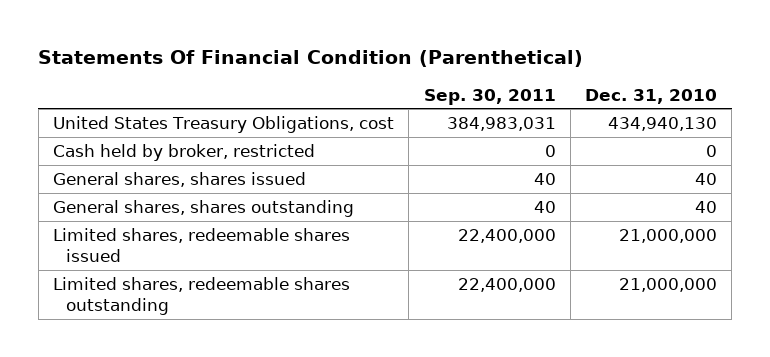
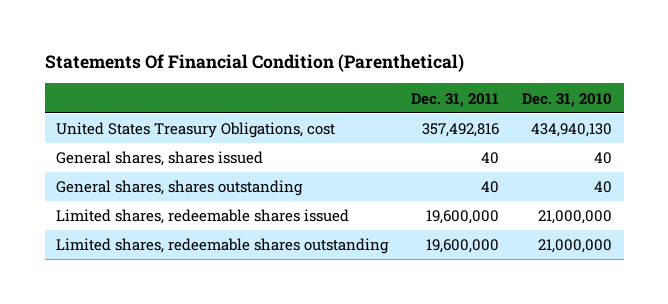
[423,88,556,105] Sep. 30, 2011 -> none
none -> [411,92,500,107] Dec. 31, 2011
[53,143,316,161] Cash held by broker, restricted -> none

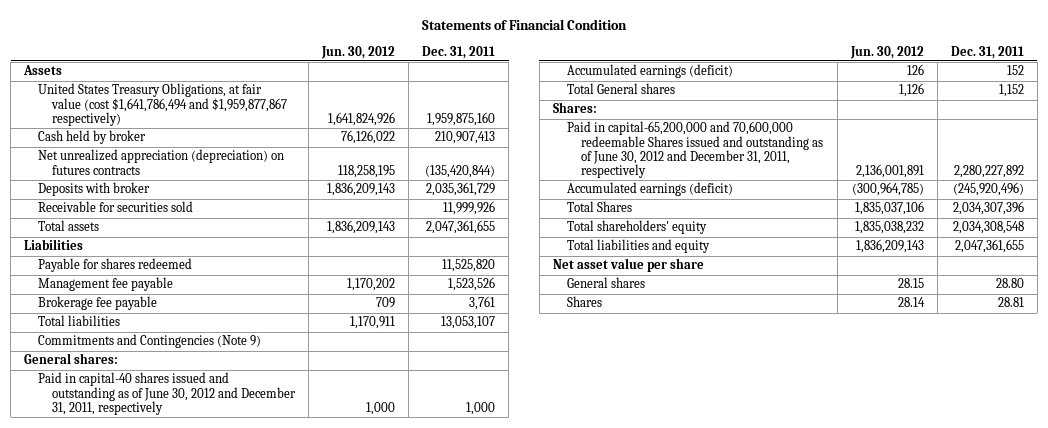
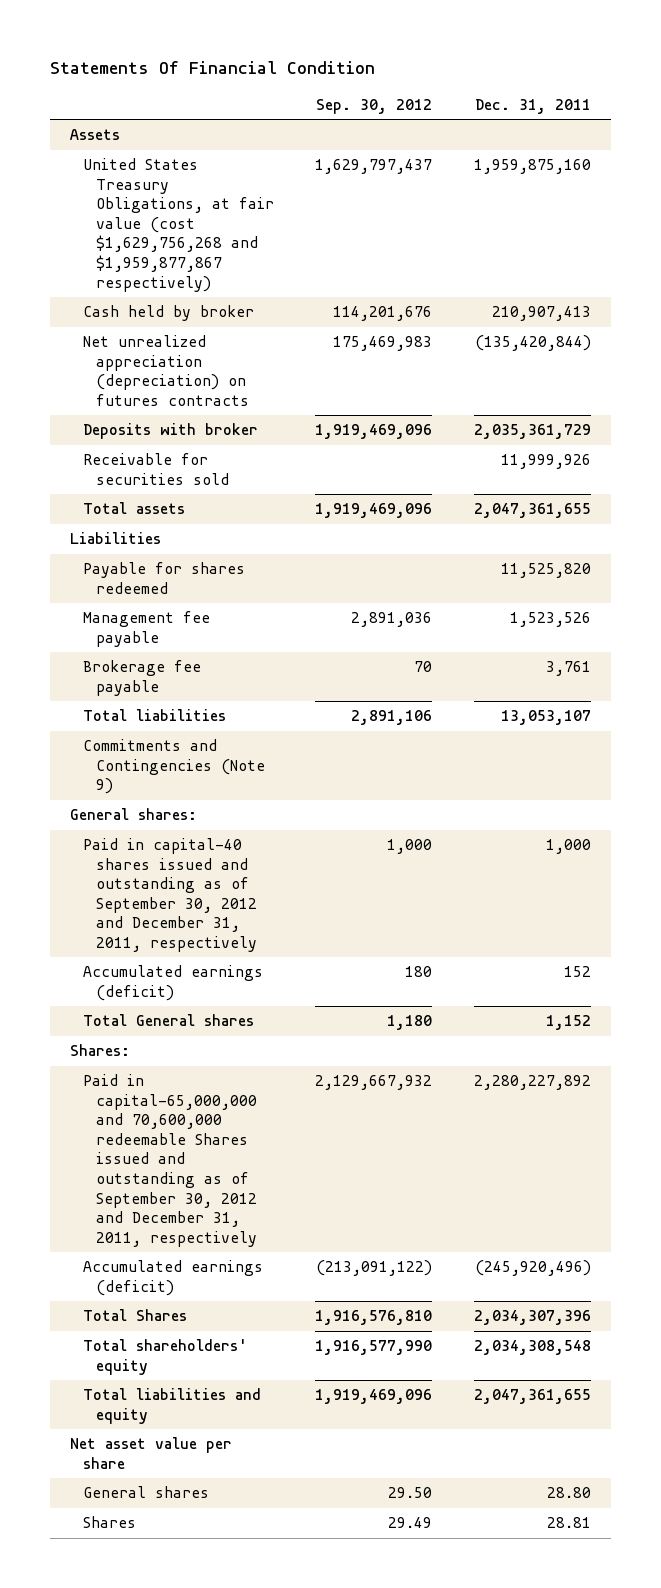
[422,19,628,31] Statements of Financial Condition -> [49,60,375,74] Statements Of Financial Condition
[321,45,396,59] Jun. 30, 2012 -> none
none -> [316,98,433,114] Sep. 30, 2012
[38,83,288,126] United States Treasury Obligations, at fair value (cost $1,641,786,494 and $1,959,877,867 respectively) -> [83,158,275,292] United States Treasury Obligations, at fair value (cost $1,629,756,268 and $1,959,877,867 respectively)
[38,372,297,415] Paid in capital-40 shares issued and outstanding as of June 30, 2012 and December 31, 2011, respectively -> [83,838,258,952] Paid in capital-40 shares issued and outstanding as of September 30, 2012 and December 31, 2011, respectively
[566,121,823,179] Paid in capital-65,200,000 and 70,600,000 redeemable Shares issued and outstanding as of June 30, 2012 and December 31, 2011, respectively -> [83,1074,258,1247] Paid in capital-65,000,000 and 70,600,000 redeemable Shares issued and outstanding as of September 30, 2012 and December 31, 2011, respectively

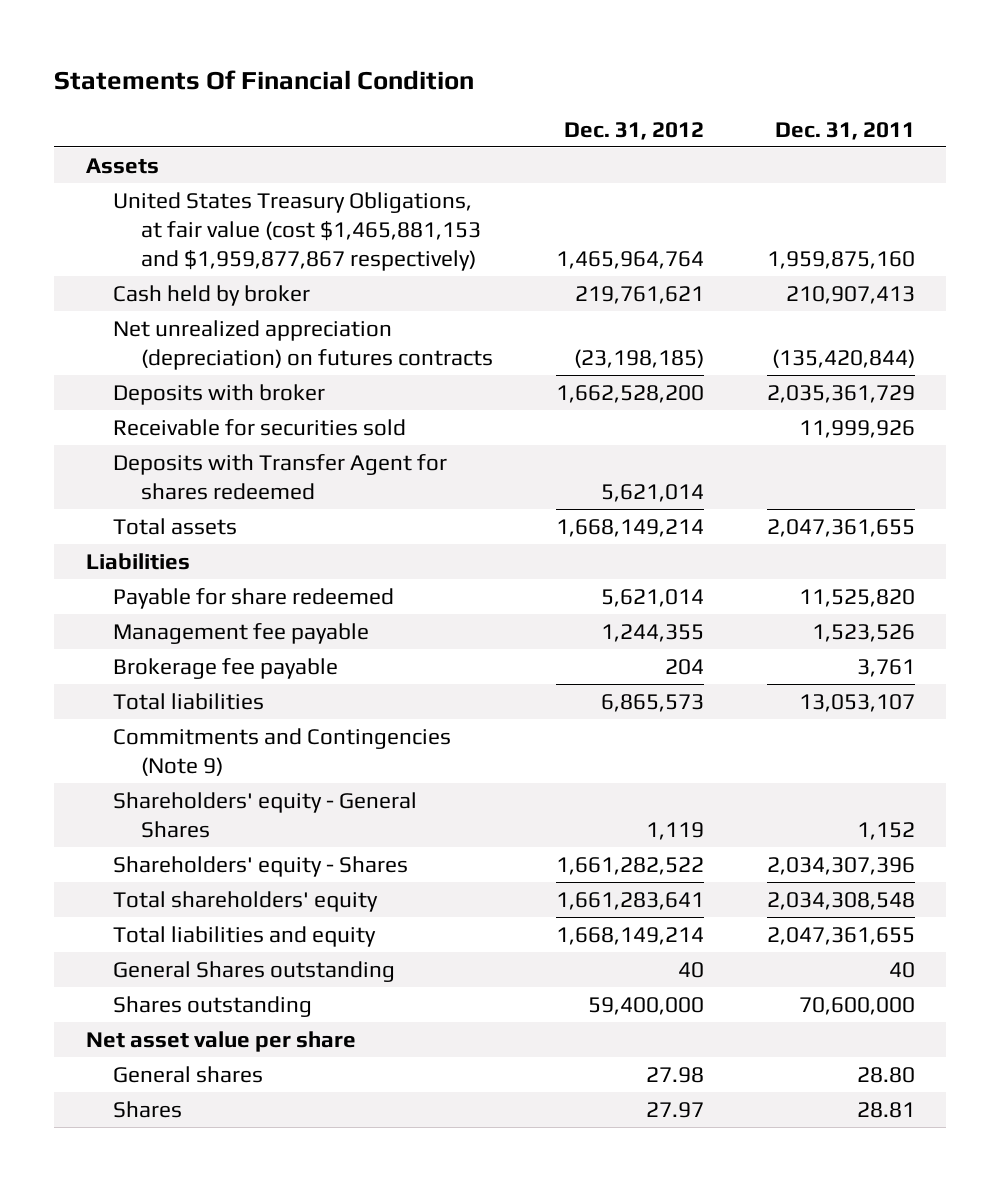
[316,98,433,114] Sep. 30, 2012 -> none
none -> [563,121,704,140] Dec. 31, 2012
[83,158,275,292] United States Treasury Obligations, at fair value (cost $1,629,756,268 and $1,959,877,867 respectively) -> [113,191,481,271] United States Treasury Obligations, at fair value (cost $1,465,881,153 and $1,959,877,867 respectively)
none -> [113,453,448,500] Deposits with Transfer Agent for shares redeemed
[83,562,246,594] Payable for shares redeemed -> [113,587,395,609] Payable for share redeemed
[70,808,198,821] General shares: -> none
[83,838,258,952] Paid in capital-40 shares issued and outstanding as of September 30, 2012 and December 31, 2011, respectively -> none
[83,965,264,1001] Accumulated earnings (deficit) -> none
[70,1044,131,1057] Shares: -> none
[83,1074,258,1247] Paid in capital-65,000,000 and 70,600,000 redeemable Shares issued and outstanding as of September 30, 2012 and December 31, 2011, respectively -> none
[83,1260,264,1296] Accumulated earnings (deficit) -> none
[83,1014,255,1027] Total General shares -> [113,791,418,838] Shareholders' equity - General Shares
[83,1309,188,1322] Total Shares -> [113,855,409,877] Shareholders' equity - Shares
none -> [113,960,396,982] General Shares outstanding
none -> [113,995,313,1017] Shares outstanding

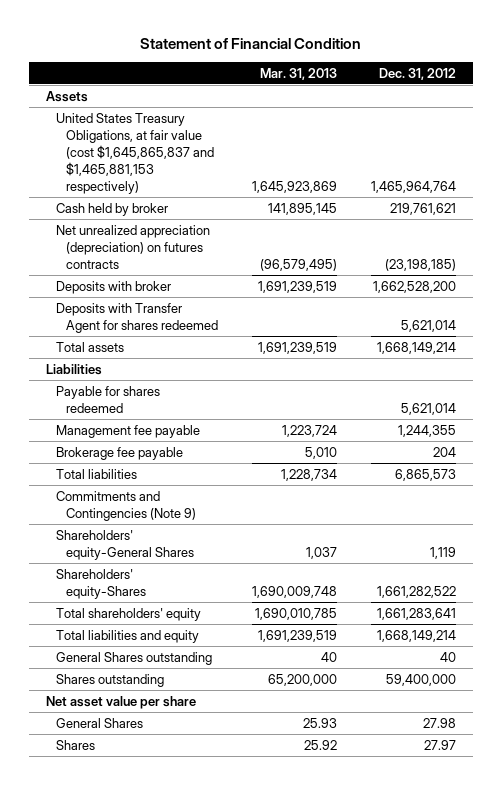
[54,70,475,91] Statements Of Financial Condition -> [140,38,362,50] Statement of Financial Condition
[774,121,915,140] Dec. 31, 2011 -> none
none -> [260,68,338,81] Mar. 31, 2013
[113,191,481,271] United States Treasury Obligations, at fair value (cost $1,465,881,153 and $1,959,877,867 respectively) -> [55,112,215,194] United States Treasury Obligations, at fair value (cost $1,645,865,837 and $1,465,881,153 respectively)
[113,418,407,436] Receivable for securities sold -> none
[113,587,395,609] Payable for share redeemed -> [55,385,160,413] Payable for shares redeemed
[113,791,418,838] Shareholders' equity - General Shares -> [55,529,195,560] Shareholders' equity-General Shares
[113,855,409,877] Shareholders' equity - Shares -> [55,568,147,599] Shareholders' equity-Shares
[113,1065,264,1083] General shares -> [55,717,143,728] General Shares

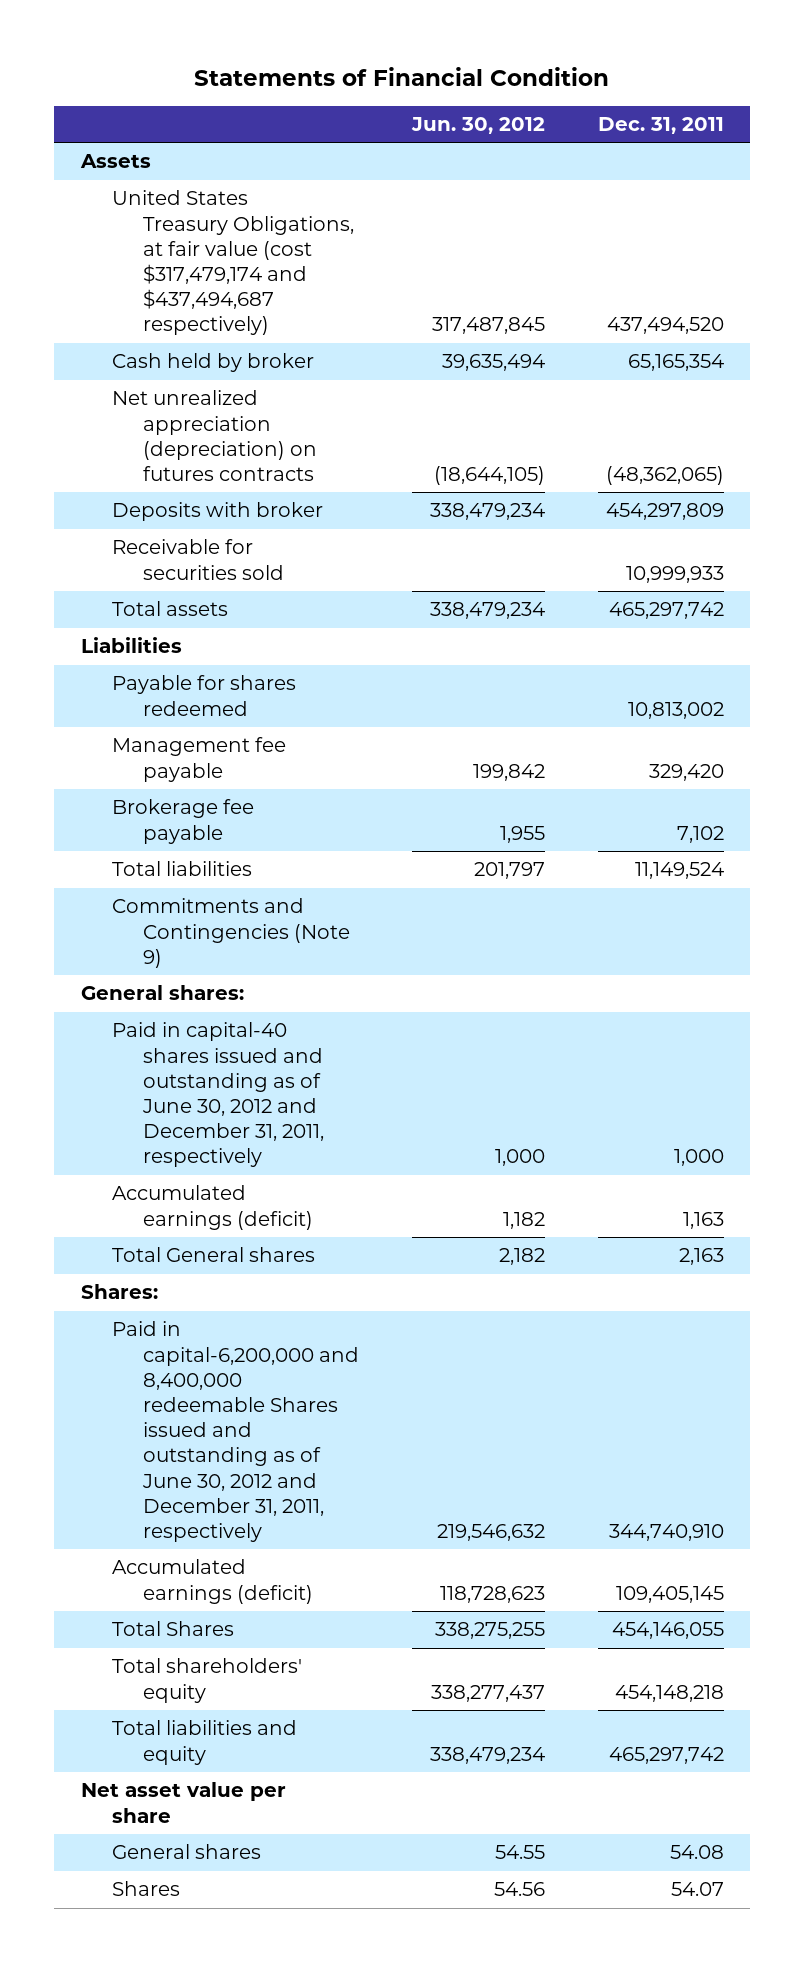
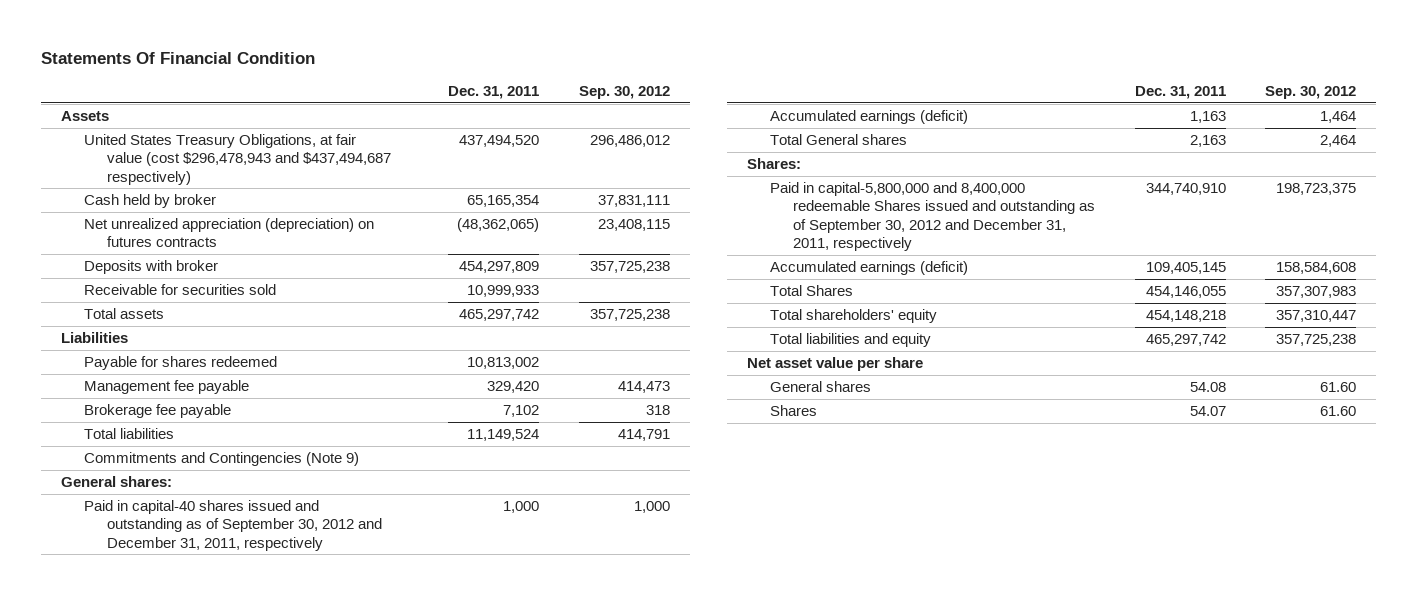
[194,66,610,86] Statements of Financial Condition -> [41,52,316,65] Statements Of Financial Condition
[410,117,545,135] Jun. 30, 2012 -> none
none -> [579,86,671,100] Sep. 30, 2012
[111,190,354,336] United States Treasury Obligations, at fair value (cost $317,479,174 and $437,494,687 respectively) -> [83,134,391,185] United States Treasury Obligations, at fair value (cost $296,478,943 and $437,494,687 respectively)
[111,1022,324,1168] Paid in capital-40 shares issued and outstanding as of June 30, 2012 and December 31, 2011, respectively -> [83,500,382,551] Paid in capital-40 shares issued and outstanding as of September 30, 2012 and December 31, 2011, respectively
[111,1321,359,1543] Paid in capital-6,200,000 and 8,400,000 redeemable Shares issued and outstanding as of June 30, 2012 and December 31, 2011, respectively -> [770,182,1095,251] Paid in capital-5,800,000 and 8,400,000 redeemable Shares issued and outstanding as of September 30, 2012 and December 31, 2011, respectively

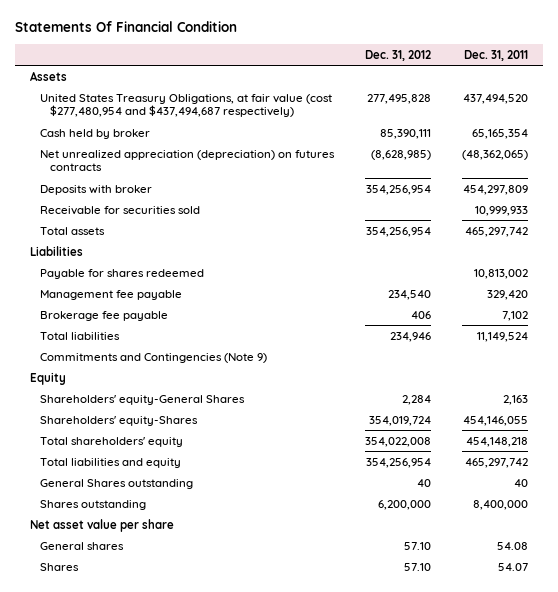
[579,86,671,100] Sep. 30, 2012 -> none
none -> [364,49,431,61] Dec. 31, 2012
[83,134,391,185] United States Treasury Obligations, at fair value (cost $296,478,943 and $437,494,687 respectively) -> [39,93,332,118] United States Treasury Obligations, at fair value (cost $277,480,954 and $437,494,687 respectively)
[60,476,172,488] General shares: -> none
[83,500,382,551] Paid in capital-40 shares issued and outstanding as of September 30, 2012 and December 31, 2011, respectively -> none
[770,110,969,125] Accumulated earnings (deficit) -> none
[747,158,802,170] Shares: -> none
[770,182,1095,251] Paid in capital-5,800,000 and 8,400,000 redeemable Shares issued and outstanding as of September 30, 2012 and December 31, 2011, respectively -> none
[770,261,969,276] Accumulated earnings (deficit) -> none
none -> [29,371,66,385] Equity
[770,134,908,146] Total General shares -> [39,394,245,405] Shareholders' equity-General Shares
[770,285,854,297] Total Shares -> [39,415,198,426] Shareholders' equity-Shares
none -> [39,478,193,489] General Shares outstanding
none -> [39,499,146,510] Shares outstanding

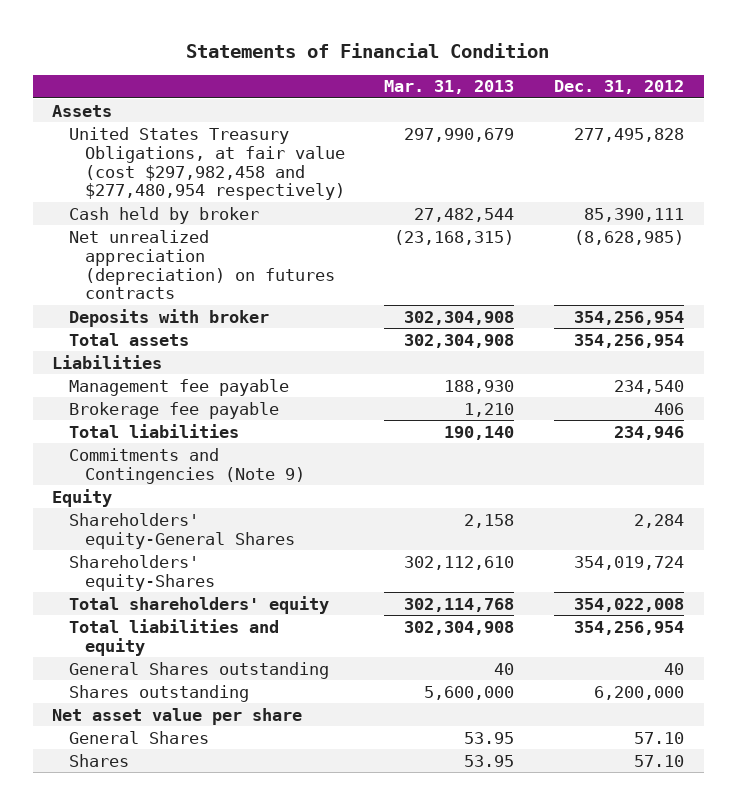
[14,21,237,33] Statements Of Financial Condition -> [186,43,550,59] Statements of Financial Condition
[463,49,528,61] Dec. 31, 2011 -> none
none -> [384,80,515,95] Mar. 31, 2013
[39,93,332,118] United States Treasury Obligations, at fair value (cost $277,480,954 and $437,494,687 respectively) -> [68,126,345,201] United States Treasury Obligations, at fair value (cost $297,982,458 and $277,480,954 respectively)
[39,205,200,215] Receivable for securities sold -> none
[39,268,204,279] Payable for shares redeemed -> none
[39,541,124,550] General shares -> [68,730,209,744] General Shares

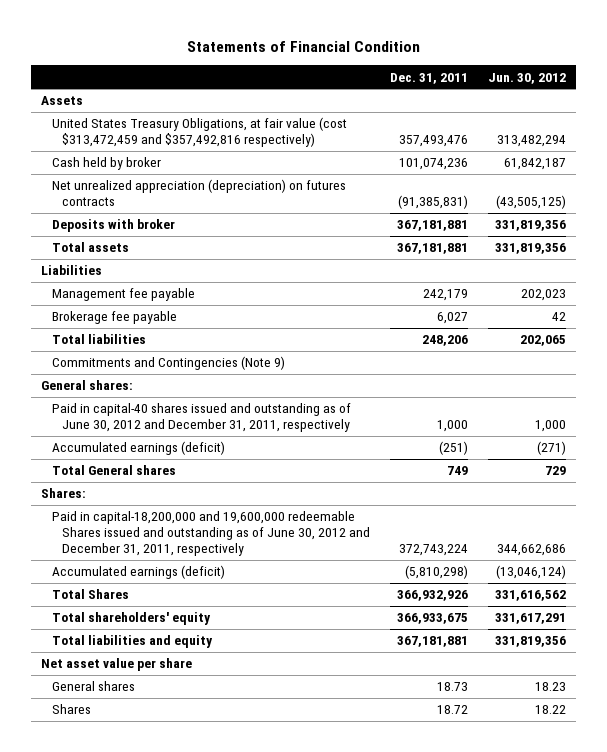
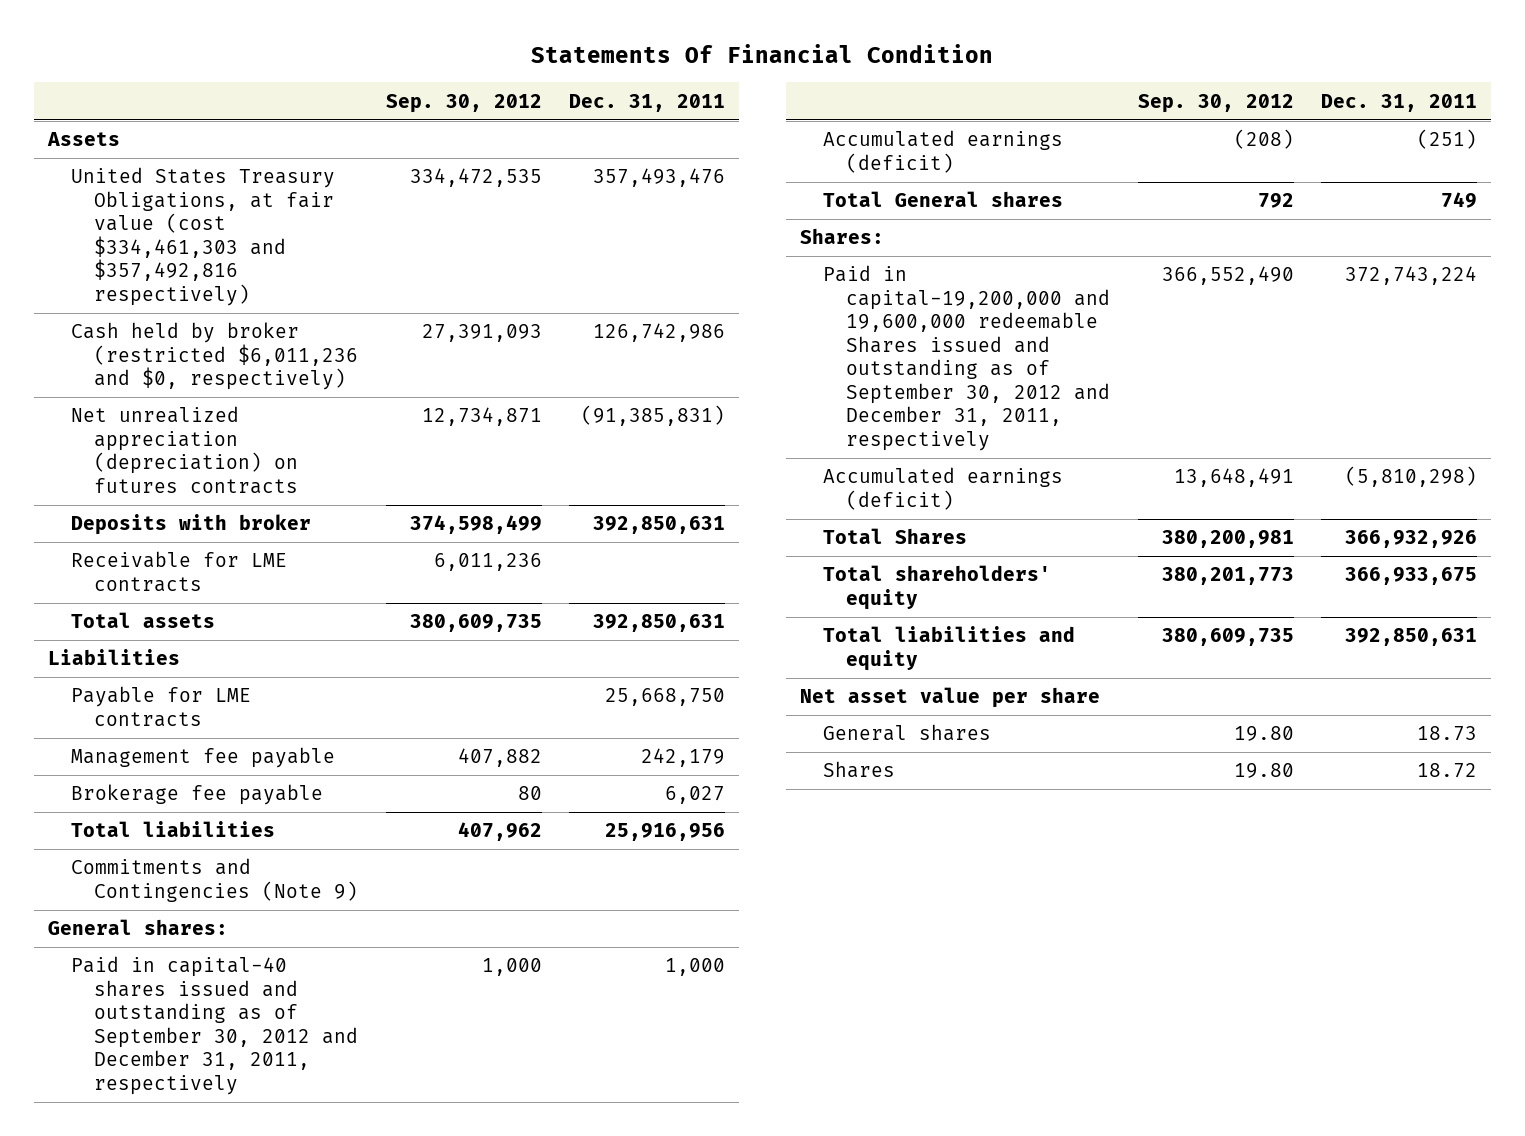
[186,41,420,53] Statements of Financial Condition -> [531,44,994,64] Statements Of Financial Condition
[487,72,566,84] Jun. 30, 2012 -> none
none -> [385,93,542,113] Sep. 30, 2012
[51,117,347,148] United States Treasury Obligations, at fair value (cost $313,472,459 and $357,492,816 respectively) -> [70,167,335,306] United States Treasury Obligations, at fair value (cost $334,461,303 and $357,492,816 respectively)
[51,157,161,171] Cash held by broker -> [70,322,359,391] Cash held by broker (restricted $6,011,236 and $0, respectively)
[398,158,468,171] 101,074,236 -> [592,323,725,343] 126,742,986
[396,220,468,232] 367,181,881 -> [592,516,725,535] 392,850,631
none -> [70,551,287,592] Receivable for LME contracts
[396,243,468,255] 367,181,881 -> [592,614,725,633] 392,850,631
none -> [70,686,251,727] Payable for LME contracts
[421,335,468,347] 248,206 -> [604,823,725,842] 25,916,956
[51,403,351,433] Paid in capital-40 shares issued and outstanding as of June 30, 2012 and December 31, 2011, respectively -> [70,956,359,1095] Paid in capital-40 shares issued and outstanding as of September 30, 2012 and December 31, 2011, respectively
[51,511,370,556] Paid in capital-18,200,000 and 19,600,000 redeemable Shares issued and outstanding as of June 30, 2012 and December 31, 2011, respectively -> [823,265,1111,451] Paid in capital-19,200,000 and 19,600,000 redeemable Shares issued and outstanding as of September 30, 2012 and December 31, 2011, respectively
[396,636,468,648] 367,181,881 -> [1345,628,1478,647] 392,850,631

